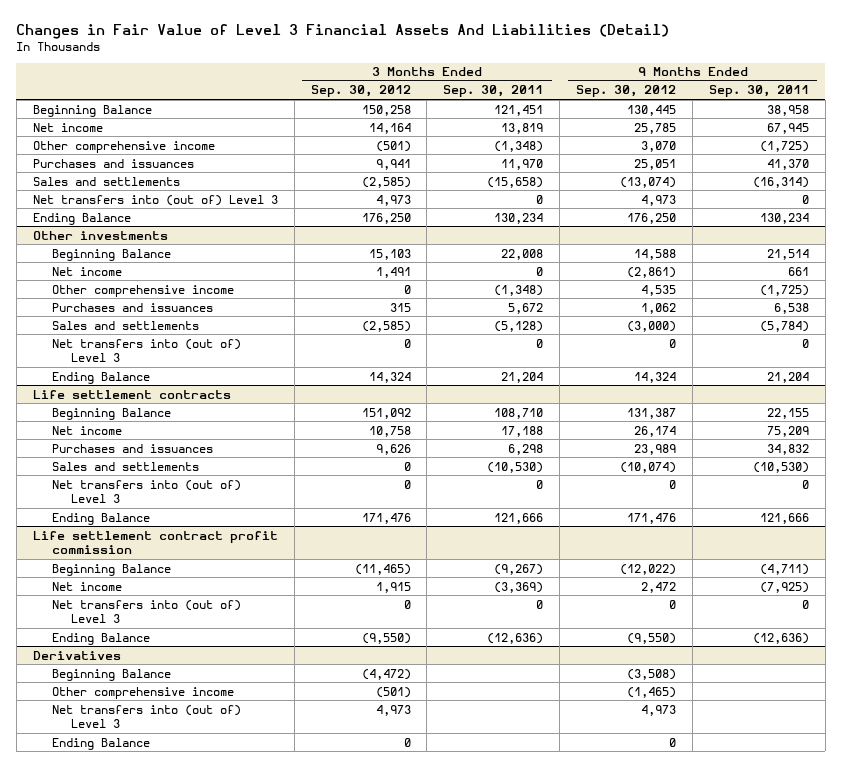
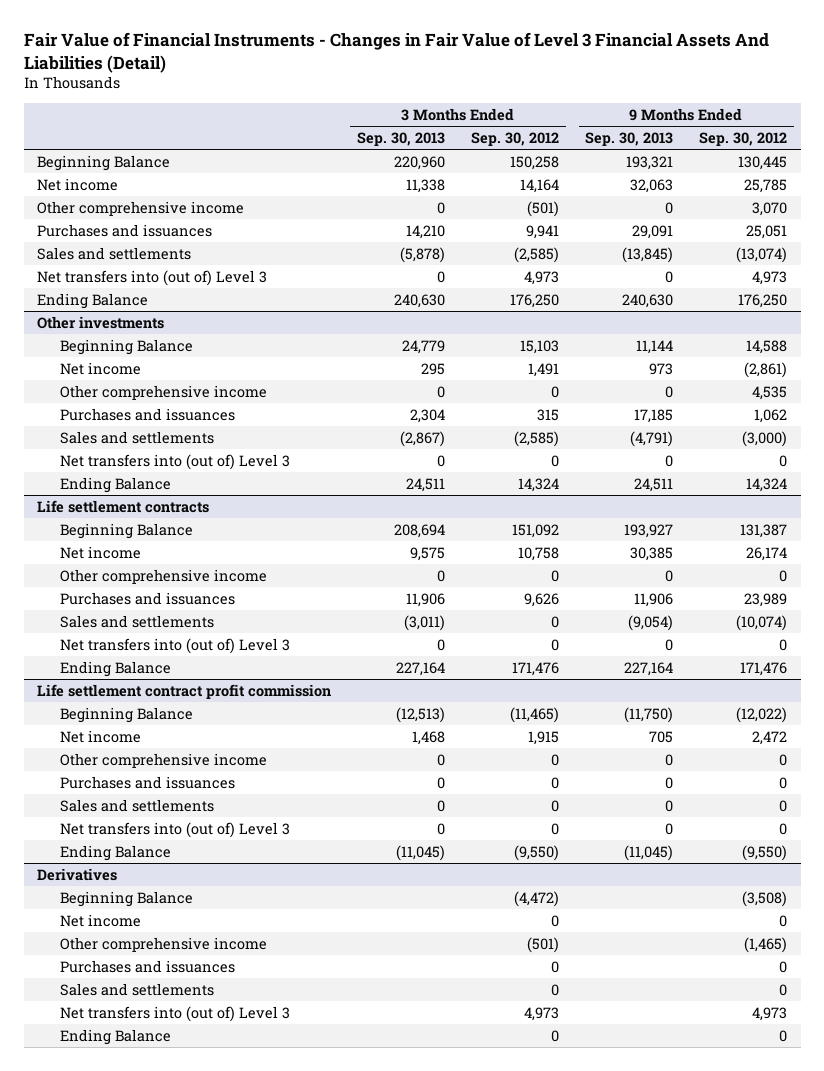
[16,23,670,39] Changes in Fair Value of Level 3 Financial Assets And Liabilities (Detail) -> [23,32,769,73] Fair Value of Financial Instruments - Changes in Fair Value of Level 3 Financial Assets And Liabilities (Detail)
[443,85,544,98] Sep. 30, 2011 -> none
[709,85,810,98] Sep. 30, 2011 -> none
none -> [356,131,445,146] Sep. 30, 2013
none -> [585,131,674,146] Sep. 30, 2013
none -> [59,568,267,584] Other comprehensive income
none -> [59,752,267,768] Other comprehensive income
none -> [59,775,235,789] Purchases and issuances
none -> [59,798,214,812] Sales and settlements
none -> [59,913,141,927] Net income
none -> [59,959,235,973] Purchases and issuances
none -> [59,982,214,996] Sales and settlements

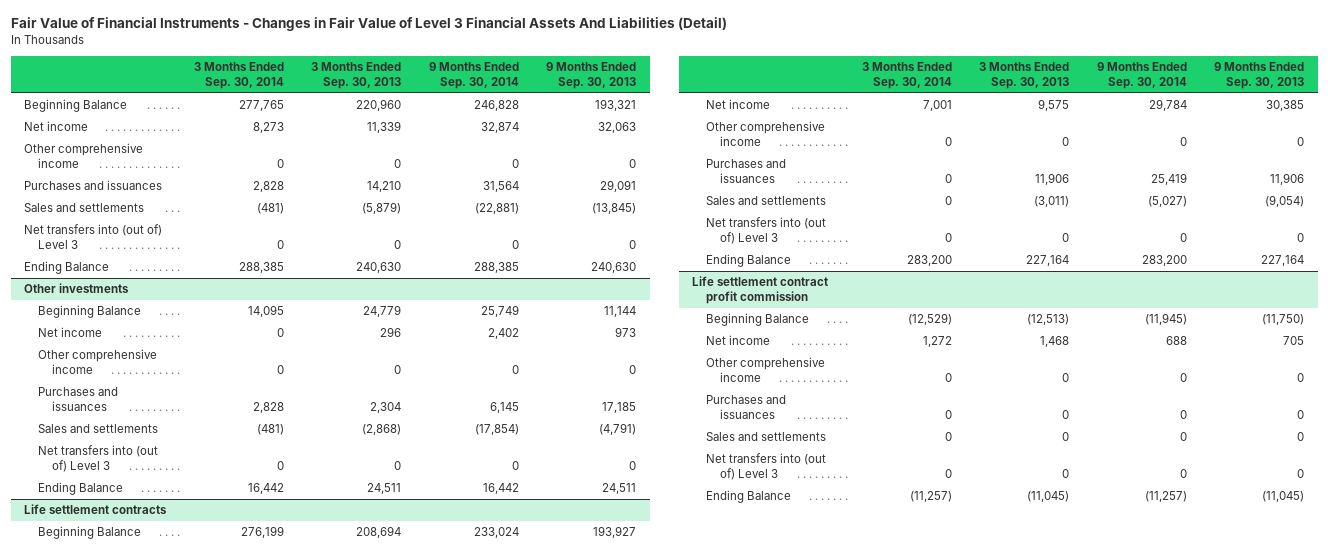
[471,131,560,146] Sep. 30, 2012 -> none
[699,131,788,146] Sep. 30, 2012 -> none
none -> [193,61,284,89] 3 Months Ended Sep. 30, 2014
none -> [428,61,519,89] 9 Months Ended Sep. 30, 2014
[405,178,445,193] 11,338 -> [367,121,402,134] 11,339
[399,246,445,263] (5,878) -> [362,202,402,215] (5,879)
[420,362,445,375] 295 -> [380,327,402,338] 296
[399,430,445,447] (2,867) -> [362,424,402,436] (2,868)
[36,867,117,881] Derivatives -> none
[59,890,193,907] Beginning Balance -> none
[59,913,141,927] Net income -> none
[59,936,267,952] Other comprehensive income -> none
[59,959,235,973] Purchases and issuances -> none
[59,982,214,996] Sales and settlements -> none
[59,1005,290,1022] Net transfers into (out of) Level 3 -> none
[59,1028,171,1045] Ending Balance -> none

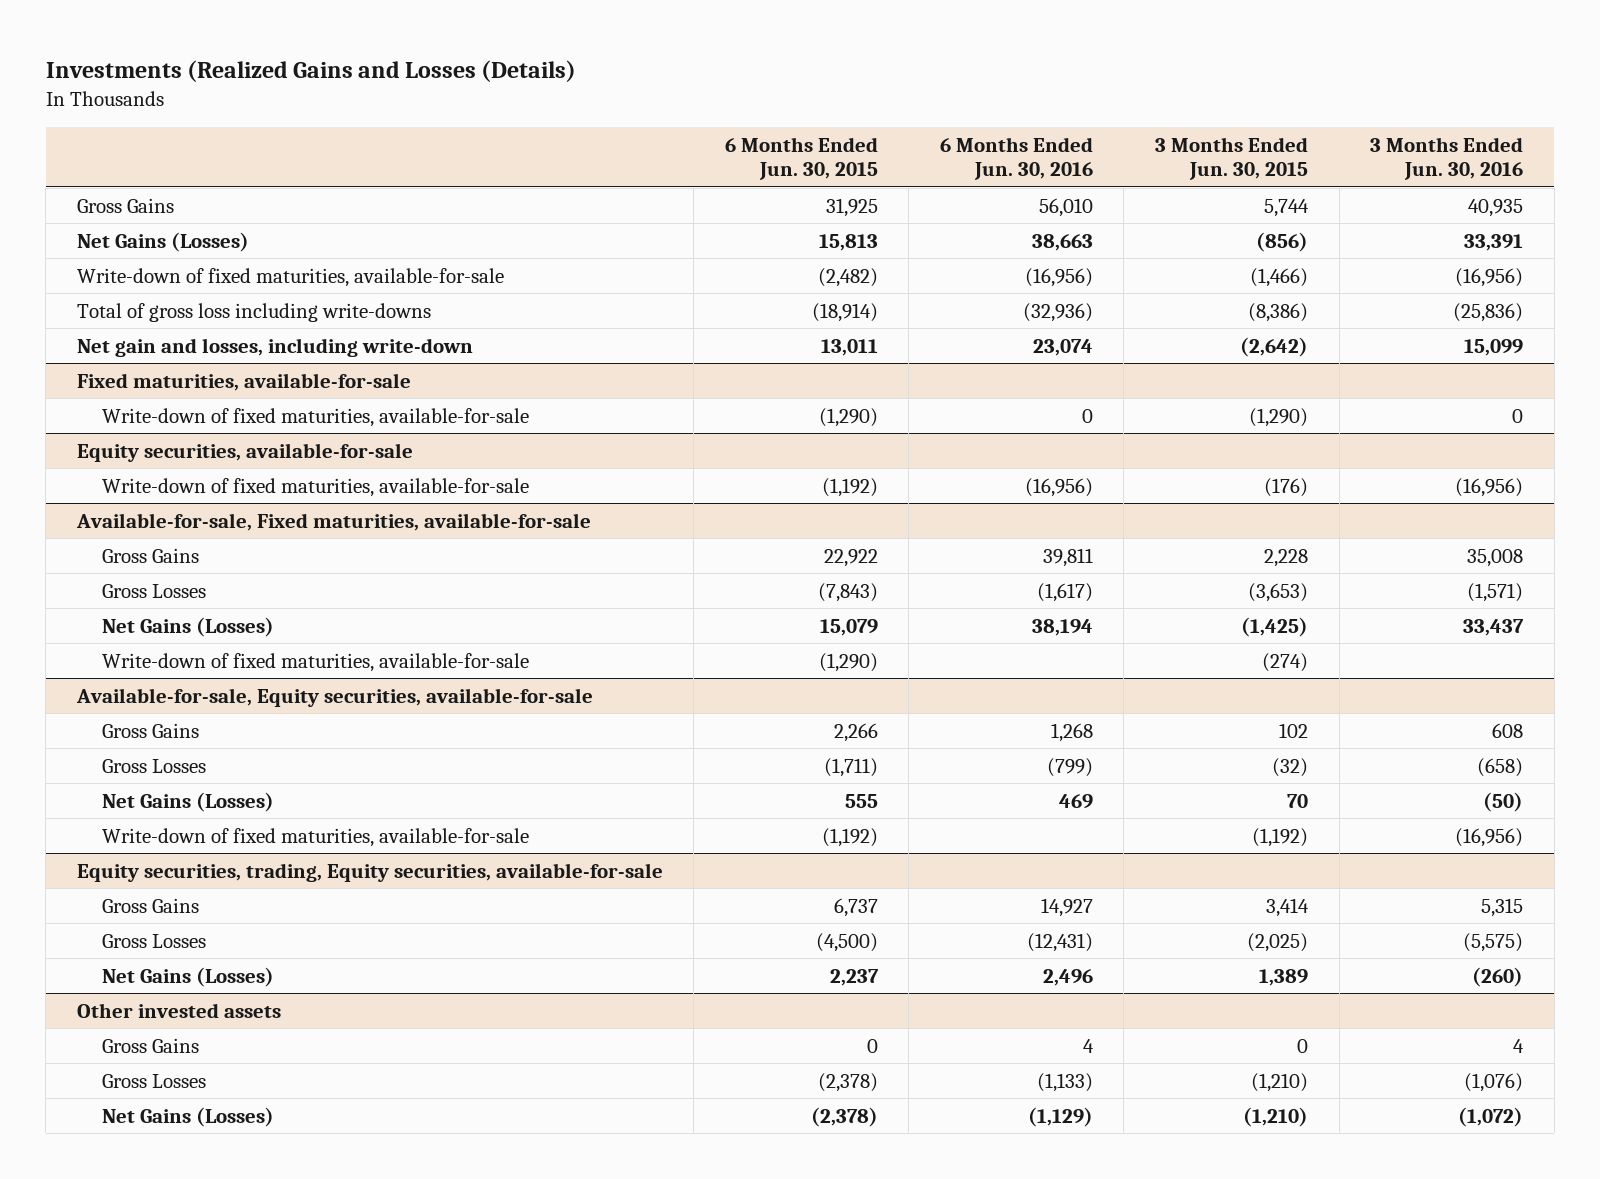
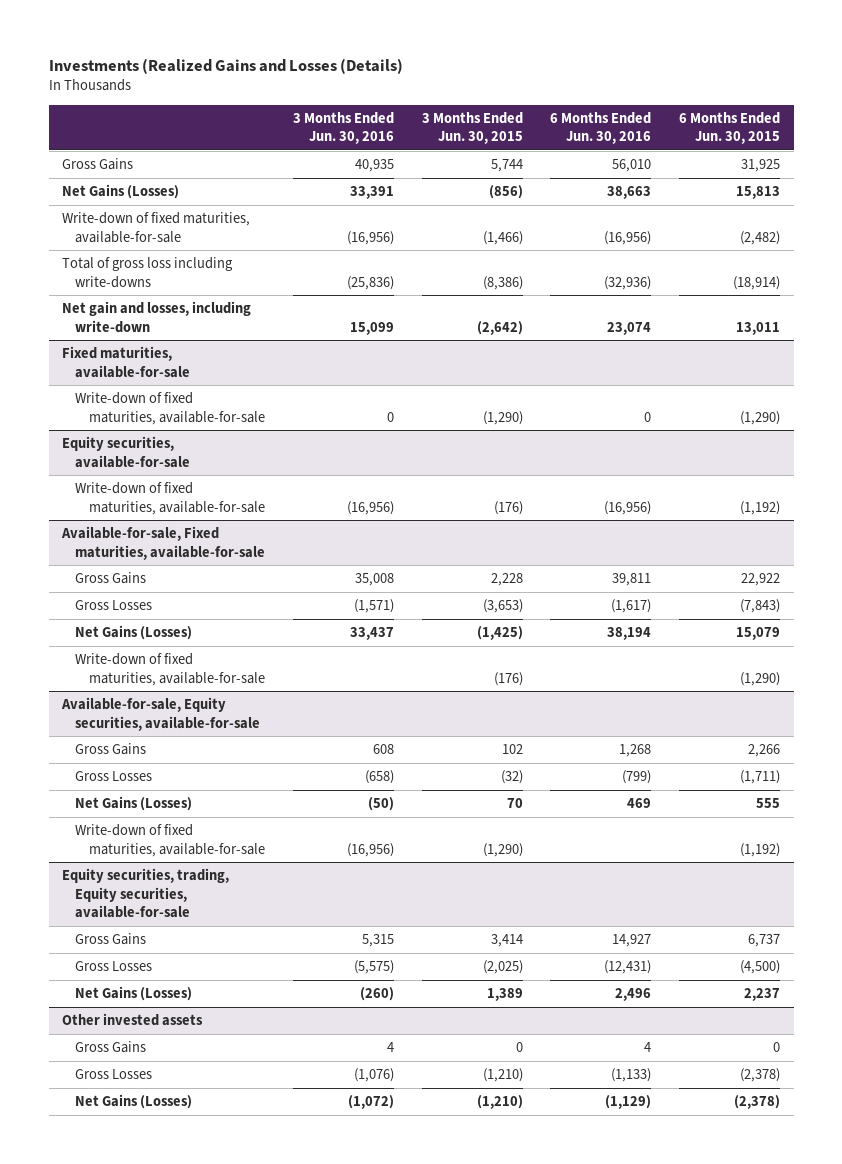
[1261,652,1308,672] (274) -> [493,671,523,686] (176)
[1251,827,1308,847] (1,192) -> [482,842,523,857] (1,290)

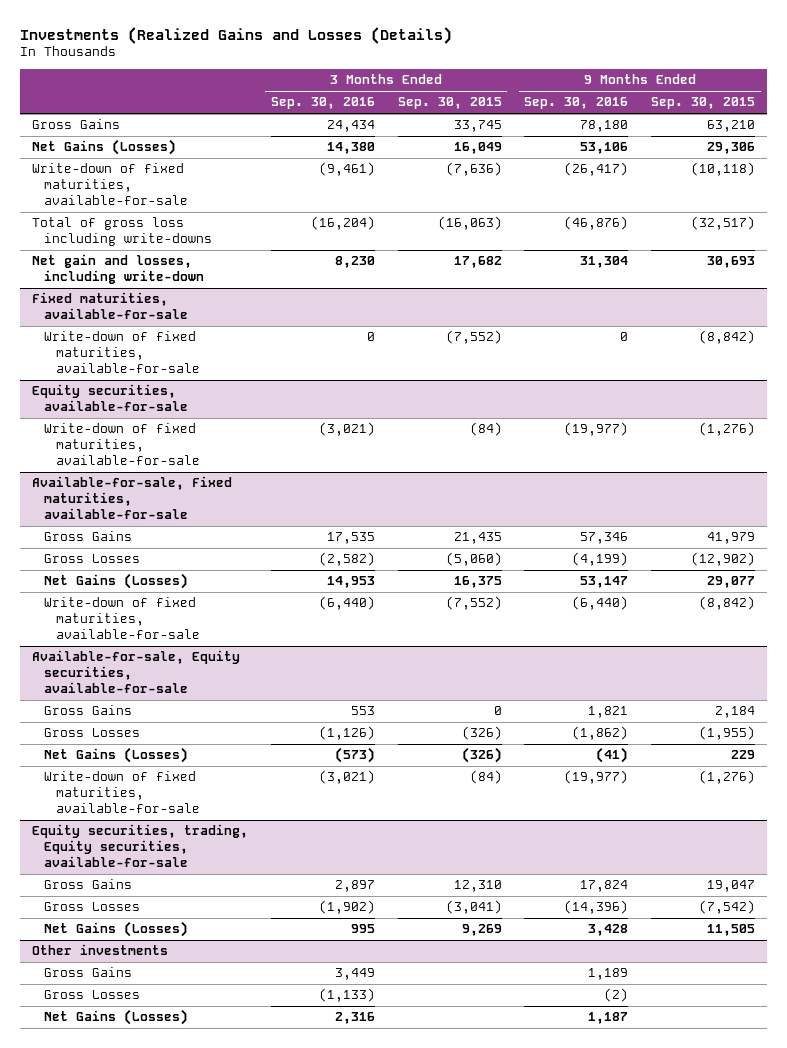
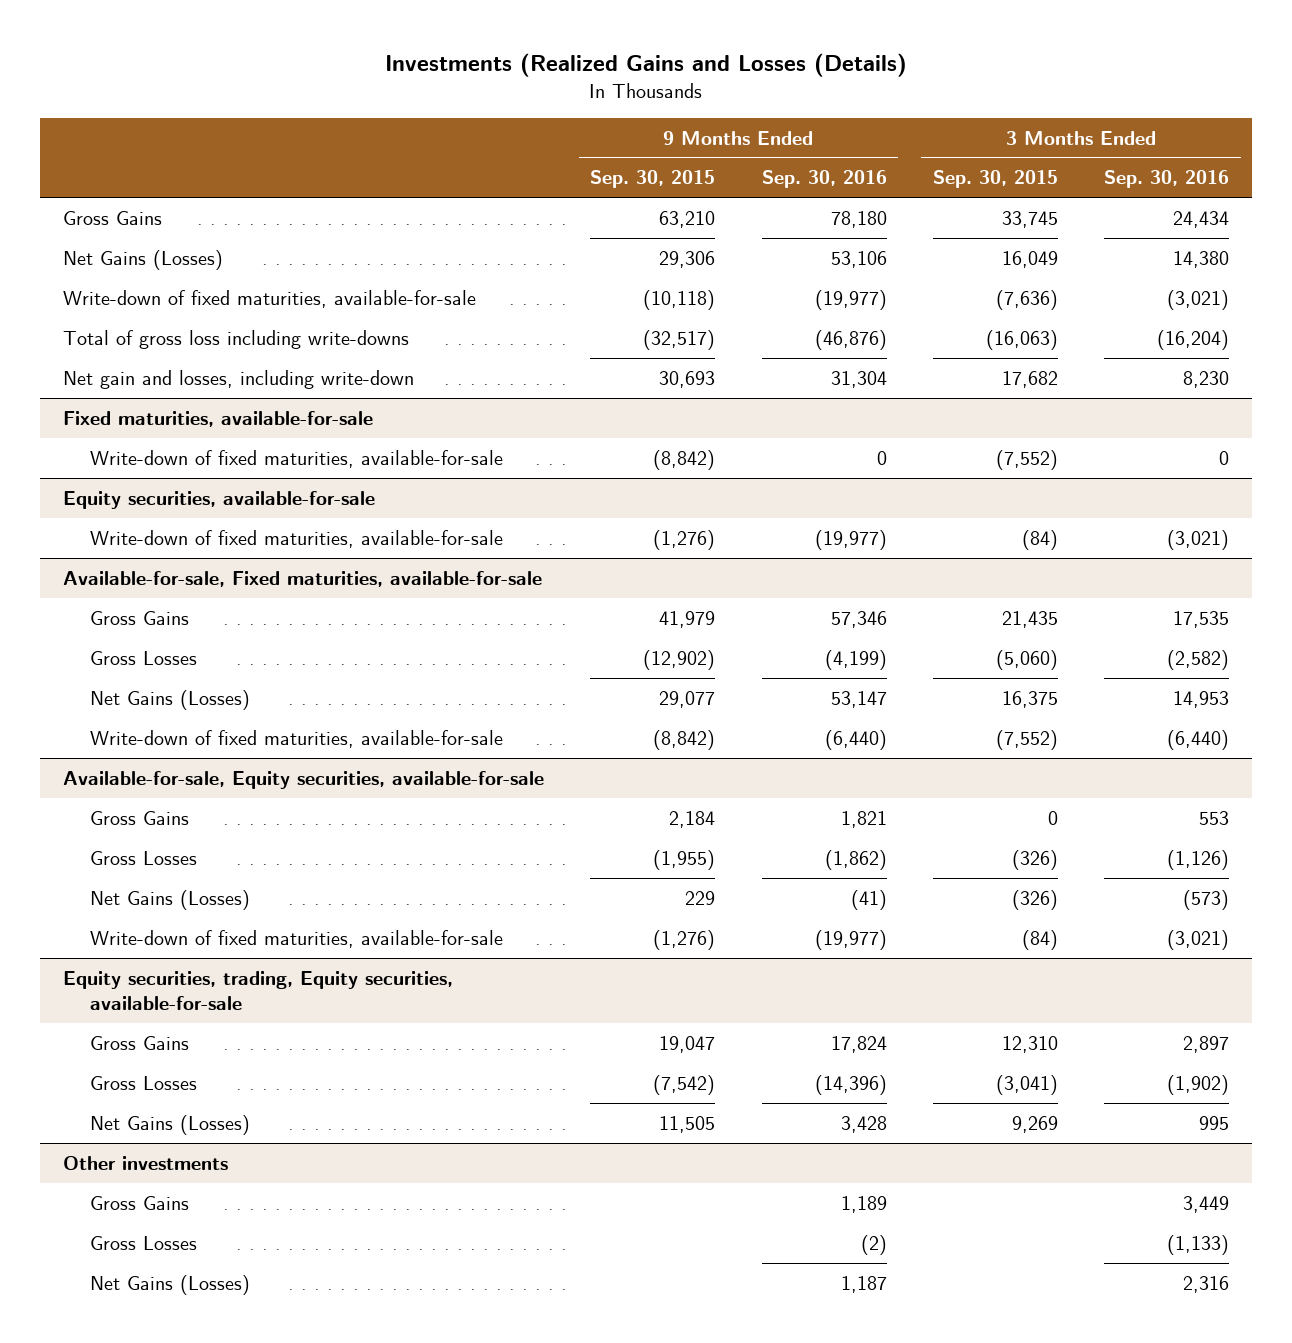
[318,162,375,177] (9,461) -> [1167,289,1230,310] (3,021)
[564,162,629,177] (26,417) -> [814,289,887,310] (19,977)

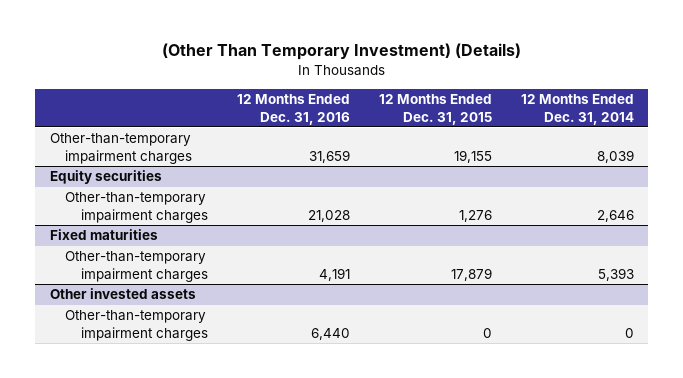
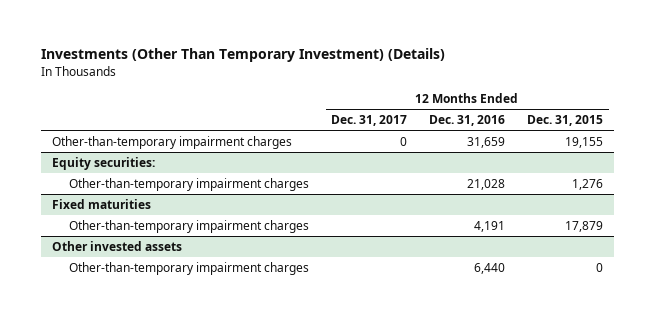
[161,43,521,61] (Other Than Temporary Investment) (Details) -> [40,48,445,63] Investments (Other Than Temporary Investment) (Details)
[520,94,634,125] 12 Months Ended Dec. 31, 2014 -> none
none -> [331,115,408,127] Dec. 31, 2017
[49,170,162,185] Equity securities -> [51,156,155,170] Equity securities:

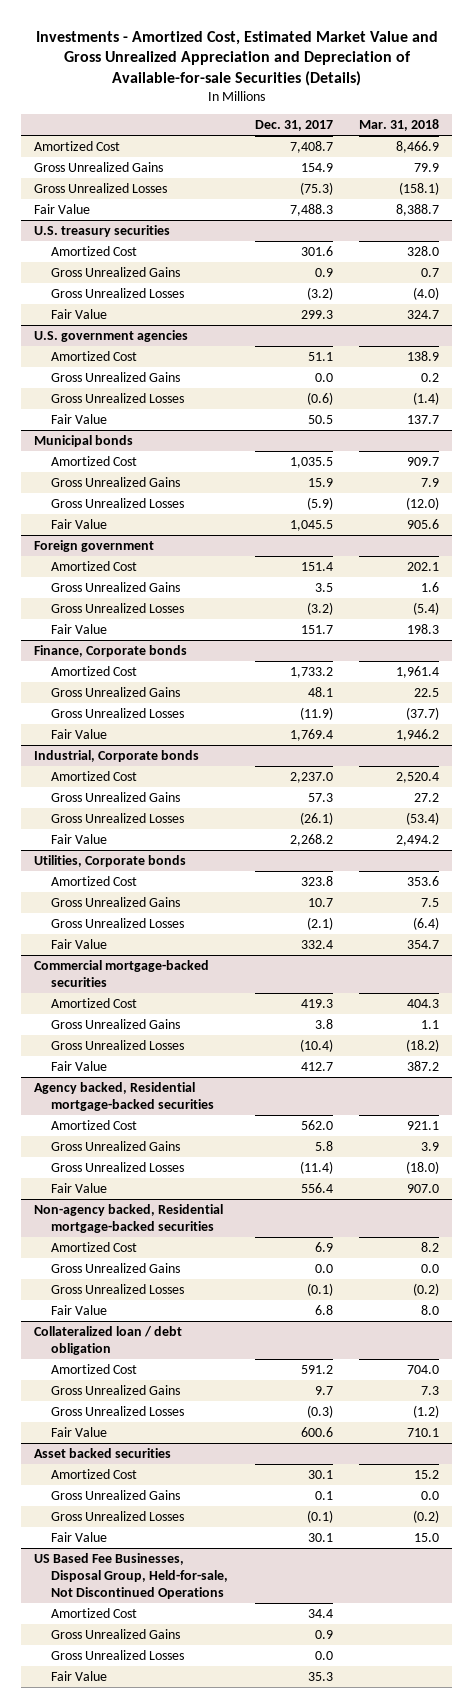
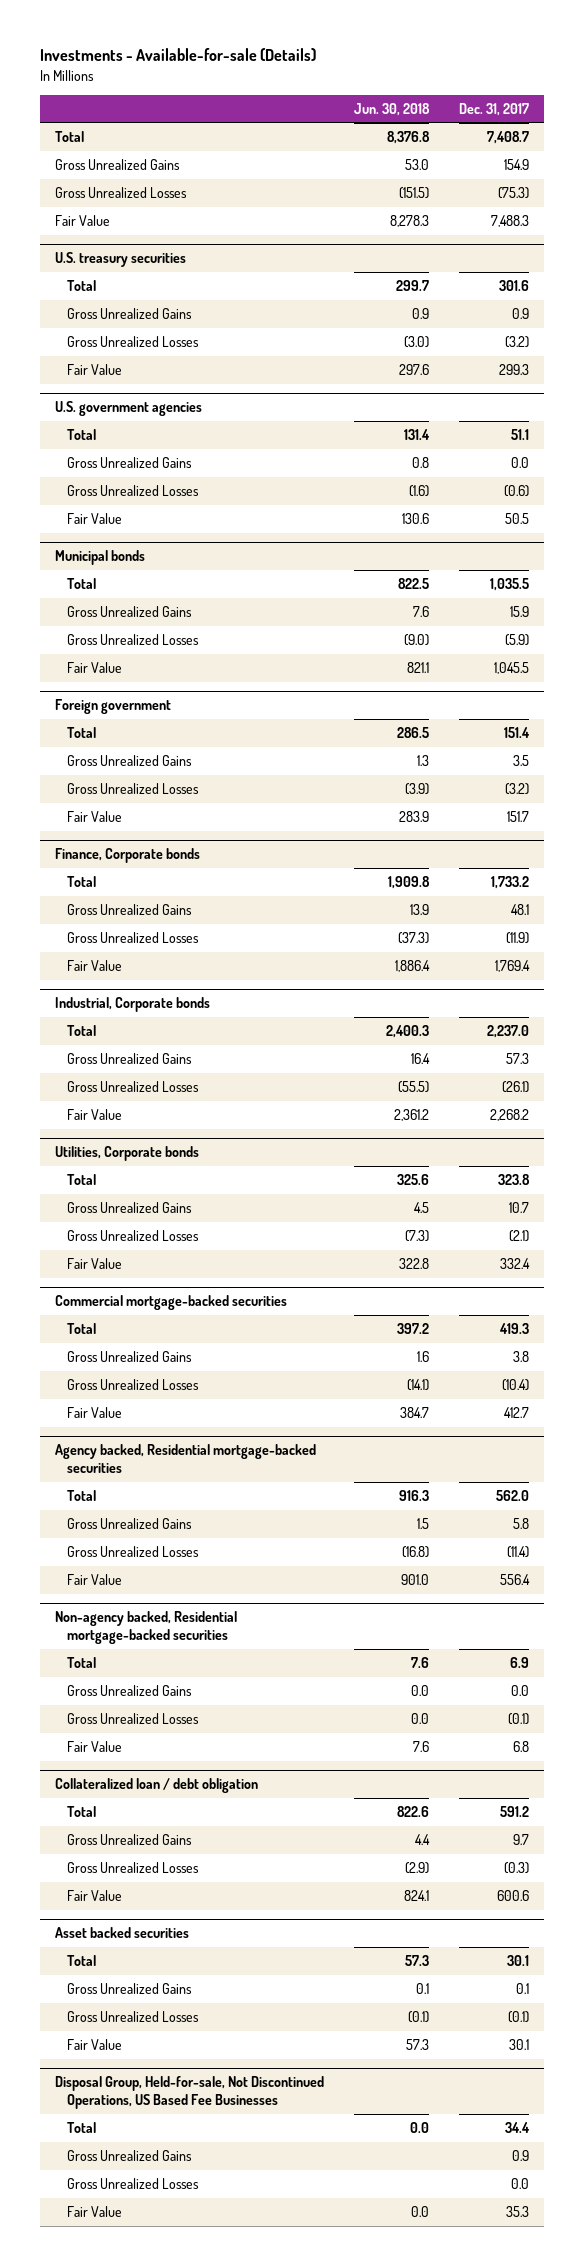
[35,30,438,87] Investments - Amortized Cost, Estimated Market Value and Gross Unrealized Appreciation and Depreciation of Available-for-sale Securities (Details) -> [39,48,316,62] Investments - Available-for-sale (Details)
[359,119,440,132] Mar. 31, 2018 -> none
none -> [353,102,430,116] Jun. 30, 2018
[34,140,121,151] Amortized Cost -> [54,131,84,143] Total
[51,245,138,256] Amortized Cost -> [67,280,97,292] Total
[51,350,138,361] Amortized Cost -> [67,429,97,441] Total
[51,455,138,466] Amortized Cost -> [67,578,97,590] Total
[51,560,138,571] Amortized Cost -> [67,727,97,739] Total
[51,665,138,676] Amortized Cost -> [67,876,97,888] Total
[51,770,138,781] Amortized Cost -> [67,1025,97,1037] Total
[51,875,138,886] Amortized Cost -> [67,1174,97,1186] Total
[51,997,138,1008] Amortized Cost -> [67,1323,97,1335] Total
[51,1119,138,1130] Amortized Cost -> [67,1490,97,1502] Total
[51,1241,138,1252] Amortized Cost -> [67,1657,97,1669] Total
[51,1363,138,1374] Amortized Cost -> [67,1806,97,1818] Total
[51,1468,138,1479] Amortized Cost -> [67,1955,97,1967] Total
[34,1552,229,1600] US Based Fee Businesses, Disposal Group, Held-for-sale, Not Discontinued Operations -> [54,2076,324,2110] Disposal Group, Held-for-sale, Not Discontinued Operations, US Based Fee Businesses
[51,1607,138,1618] Amortized Cost -> [67,2122,97,2134] Total

